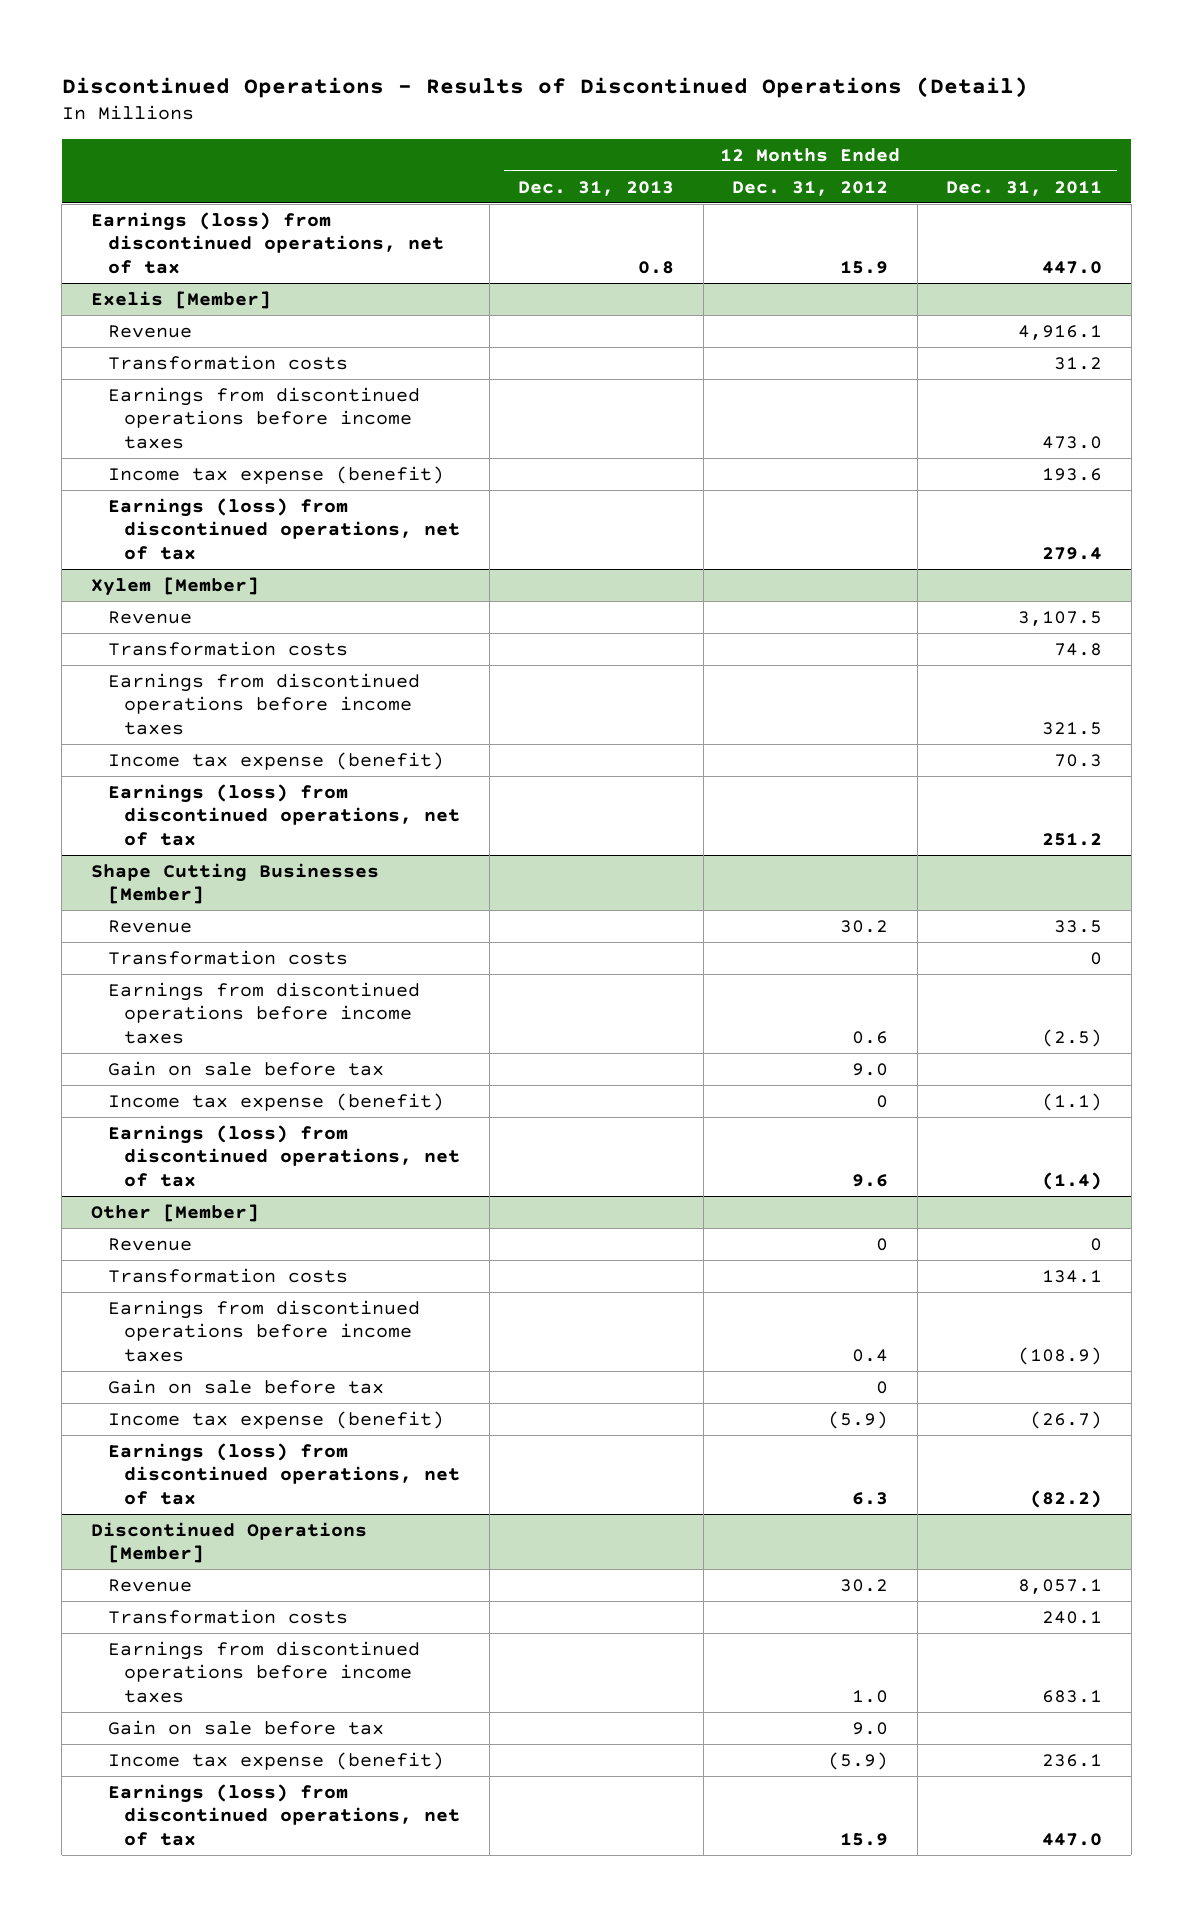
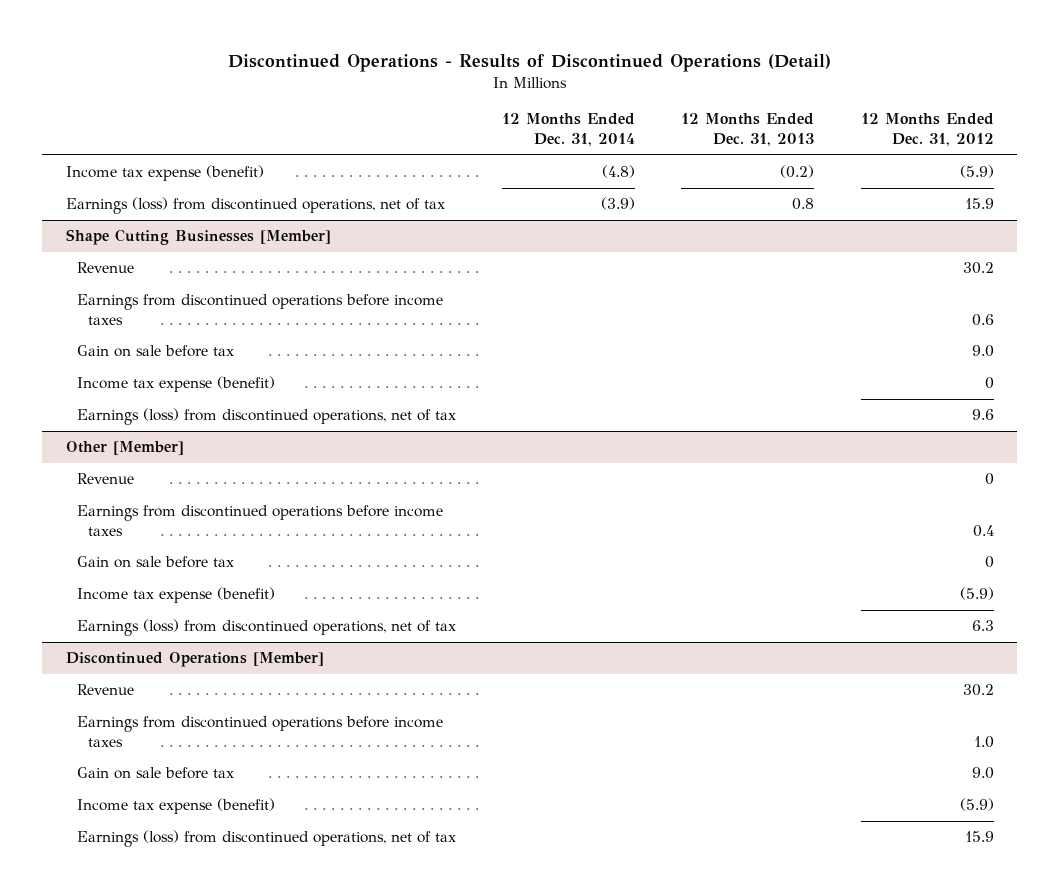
[946,180,1103,196] Dec. 31, 2011 -> none
none -> [502,113,636,147] 12 Months Ended Dec. 31, 2014
none -> [65,165,264,182] Income tax expense (benefit)
[90,290,271,309] Exelis [Member] -> none
[107,324,192,338] Revenue -> none
[107,354,348,370] Transformation costs -> none
[107,386,420,449] Earnings from discontinued operations before income taxes -> none
[107,465,444,484] Income tax expense (benefit) -> none
[107,497,461,560] Earnings (loss) from discontinued operations, net of tax -> none
[90,576,259,596] Xylem [Member] -> none
[107,610,192,624] Revenue -> none
[107,640,348,656] Transformation costs -> none
[107,672,420,735] Earnings from discontinued operations before income taxes -> none
[107,751,444,770] Income tax expense (benefit) -> none
[107,783,461,846] Earnings (loss) from discontinued operations, net of tax -> none
[107,949,348,965] Transformation costs -> none
[107,1267,348,1283] Transformation costs -> none
[107,1608,348,1624] Transformation costs -> none

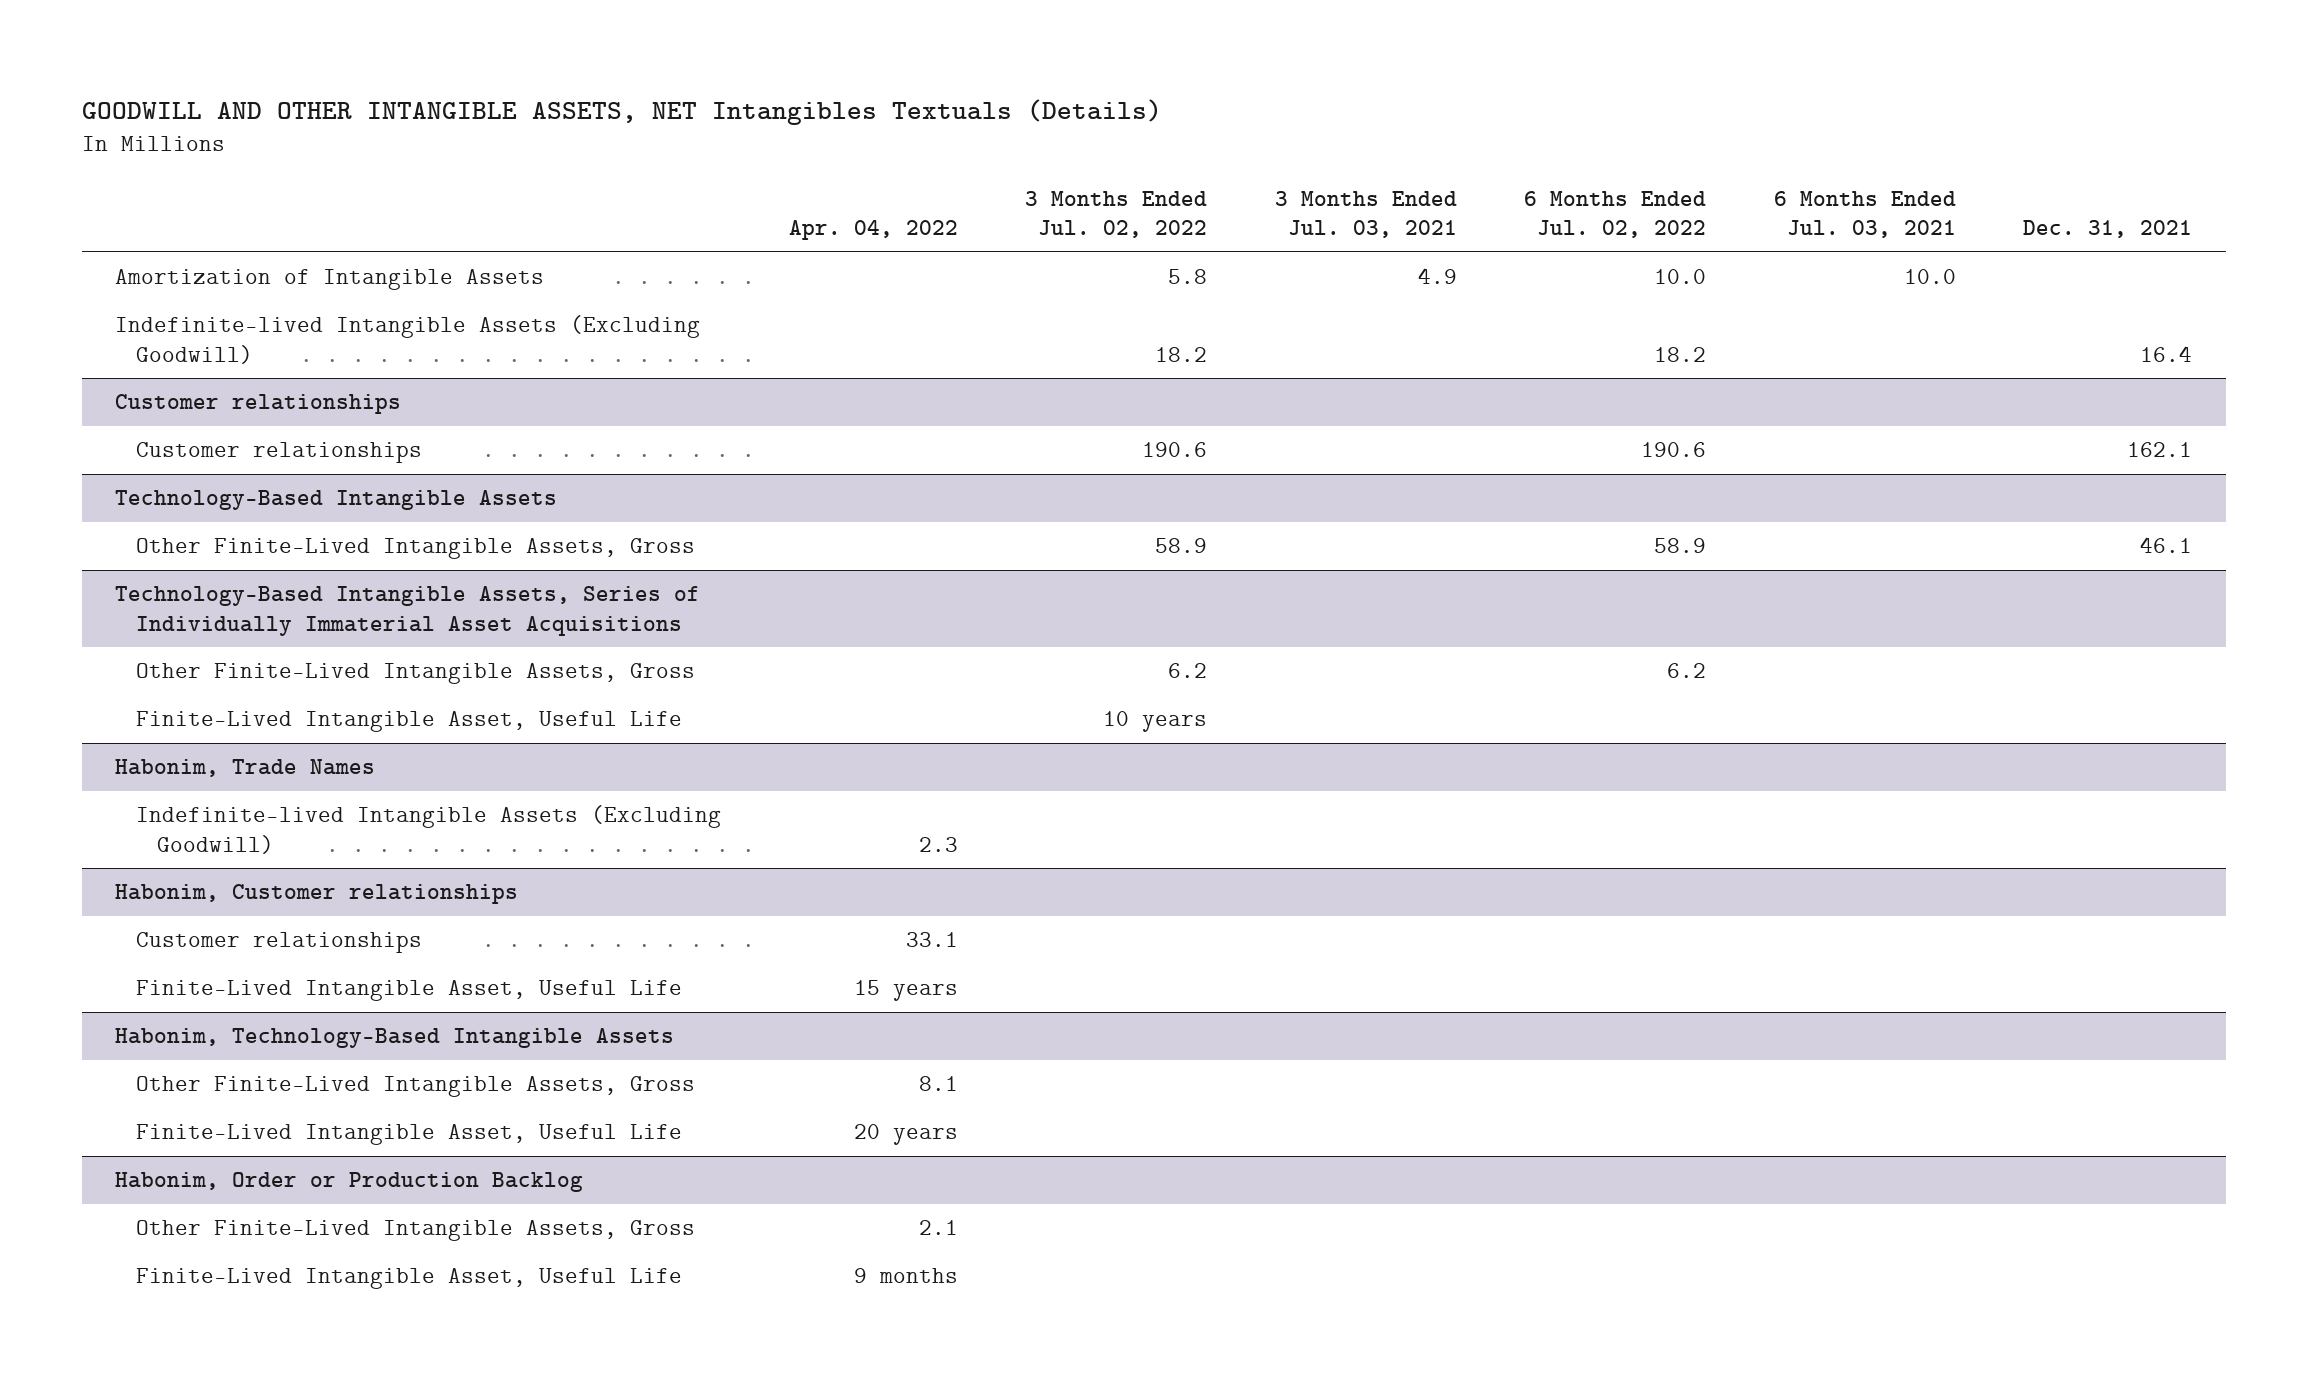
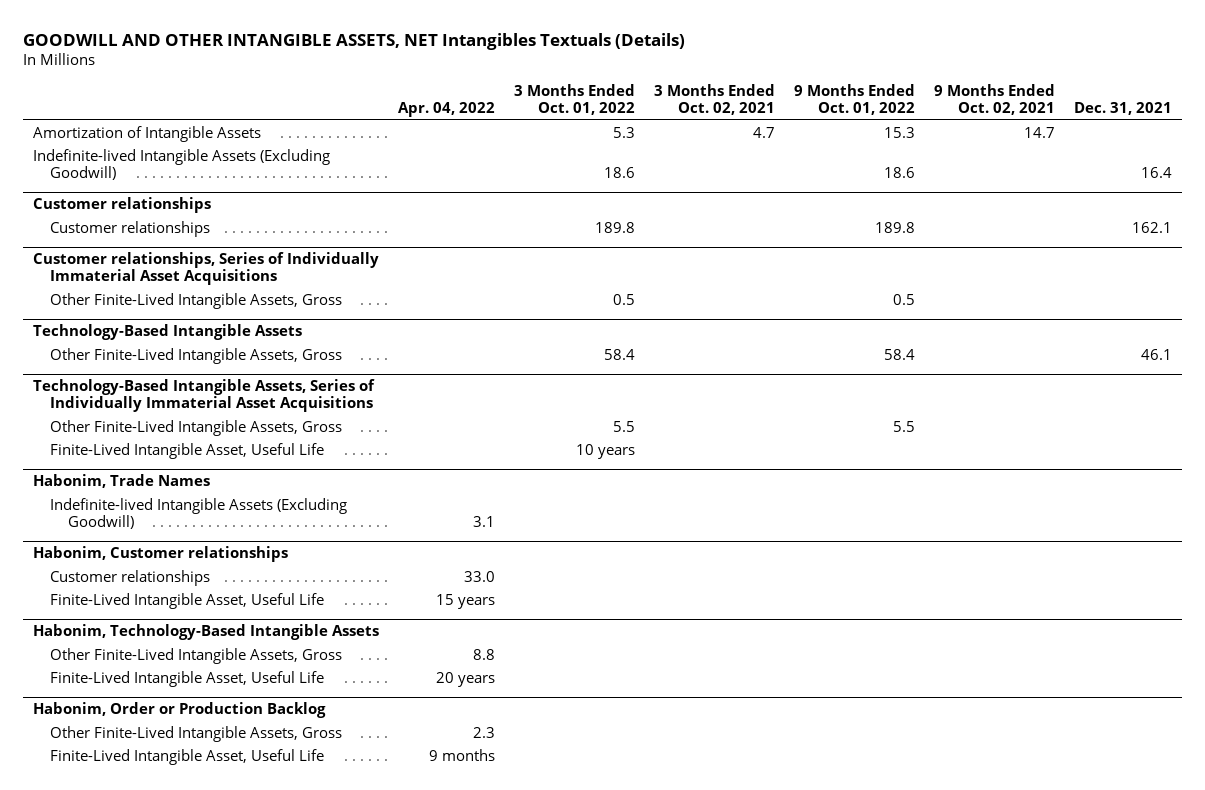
[1025,190,1208,239] 3 Months Ended Jul. 02, 2022 -> none
[1274,190,1457,239] 3 Months Ended Jul. 03, 2021 -> none
[1524,190,1707,239] 6 Months Ended Jul. 02, 2022 -> none
[1773,190,1956,239] 6 Months Ended Jul. 03, 2021 -> none
none -> [513,84,635,116] 3 Months Ended Oct. 01, 2022
none -> [653,84,775,116] 3 Months Ended Oct. 02, 2021
none -> [793,84,915,116] 9 Months Ended Oct. 01, 2022
none -> [934,84,1056,116] 9 Months Ended Oct. 02, 2021
none -> [32,252,379,286] Customer relationships, Series of Individually Immaterial Asset Acquisitions
none -> [50,292,343,309] Other Finite-Lived Intangible Assets, Gross
[918,836,958,852] 2.3 -> [472,515,495,527] 3.1
[905,932,958,948] 33.1 -> [463,570,495,582] 33.0
[918,1076,958,1092] 8.1 -> [472,648,495,660] 8.8
[918,1220,958,1236] 2.1 -> [472,726,495,738] 2.3

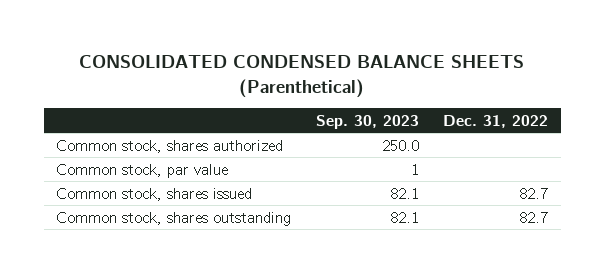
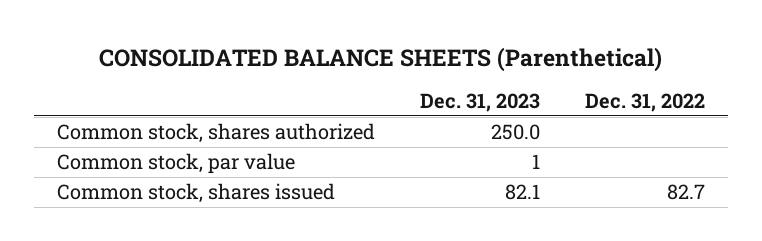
[79,55,525,98] CONSOLIDATED CONDENSED BALANCE SHEETS (Parenthetical) -> [98,46,662,72] CONSOLIDATED BALANCE SHEETS (Parenthetical)
[315,114,419,129] Sep. 30, 2023 -> none
none -> [419,92,540,112] Dec. 31, 2023
[56,211,292,226] Common stock, shares outstanding -> none

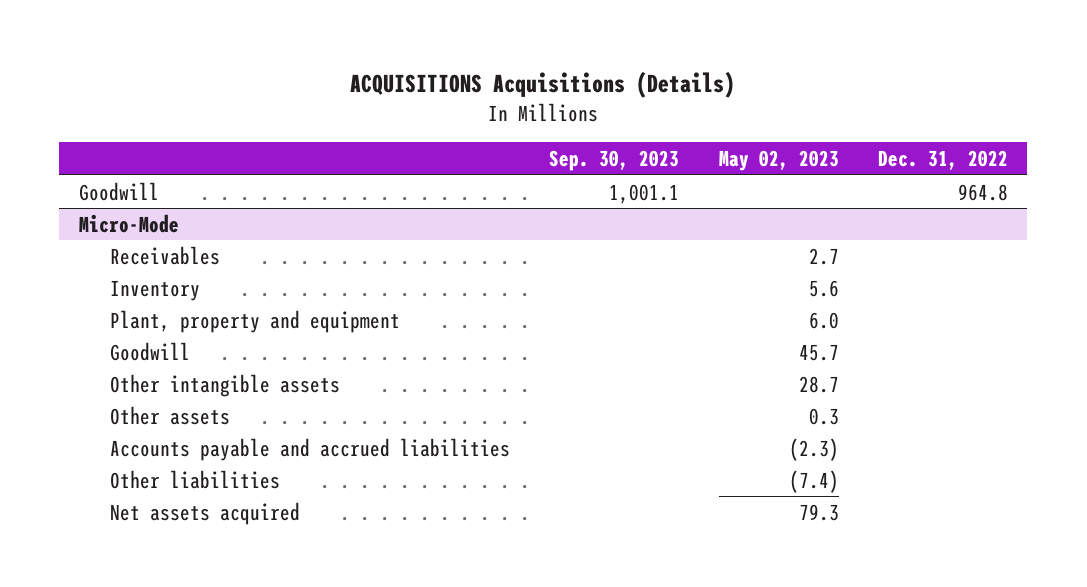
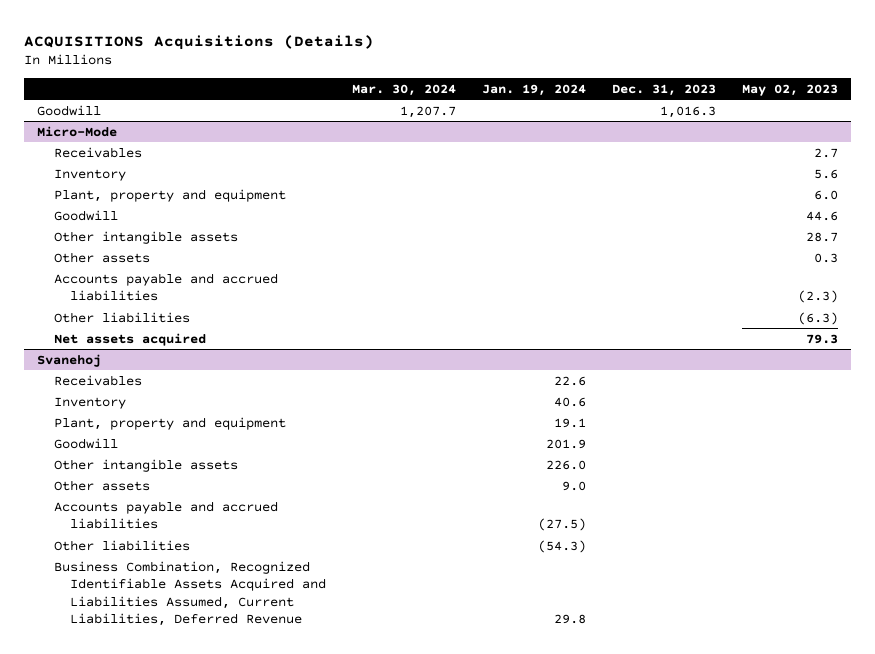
[549,149,680,171] Sep. 30, 2023 -> none
[877,149,1008,170] Dec. 31, 2022 -> none
none -> [351,83,456,96] Mar. 30, 2024
none -> [481,83,586,96] Jan. 19, 2024
none -> [612,83,717,96] Dec. 31, 2023
[798,343,839,361] 45.7 -> [806,210,839,221] 44.6
[788,469,839,493] (7.4) -> [798,311,839,325] (6.3)
none -> [37,353,102,367] Svanehoj
none -> [53,374,142,386] Receivables
none -> [53,396,126,409] Inventory
none -> [53,416,286,430] Plant, property and equipment
none -> [53,437,118,449] Goodwill
none -> [53,458,238,472] Other intangible assets
none -> [53,479,150,491] Other assets
none -> [53,500,278,530] Accounts payable and accrued liabilities
none -> [53,539,190,551] Other liabilities
none -> [53,560,326,627] Business Combination, Recognized Identifiable Assets Acquired and Liabilities Assumed, Current Liabilities, Deferred Revenue

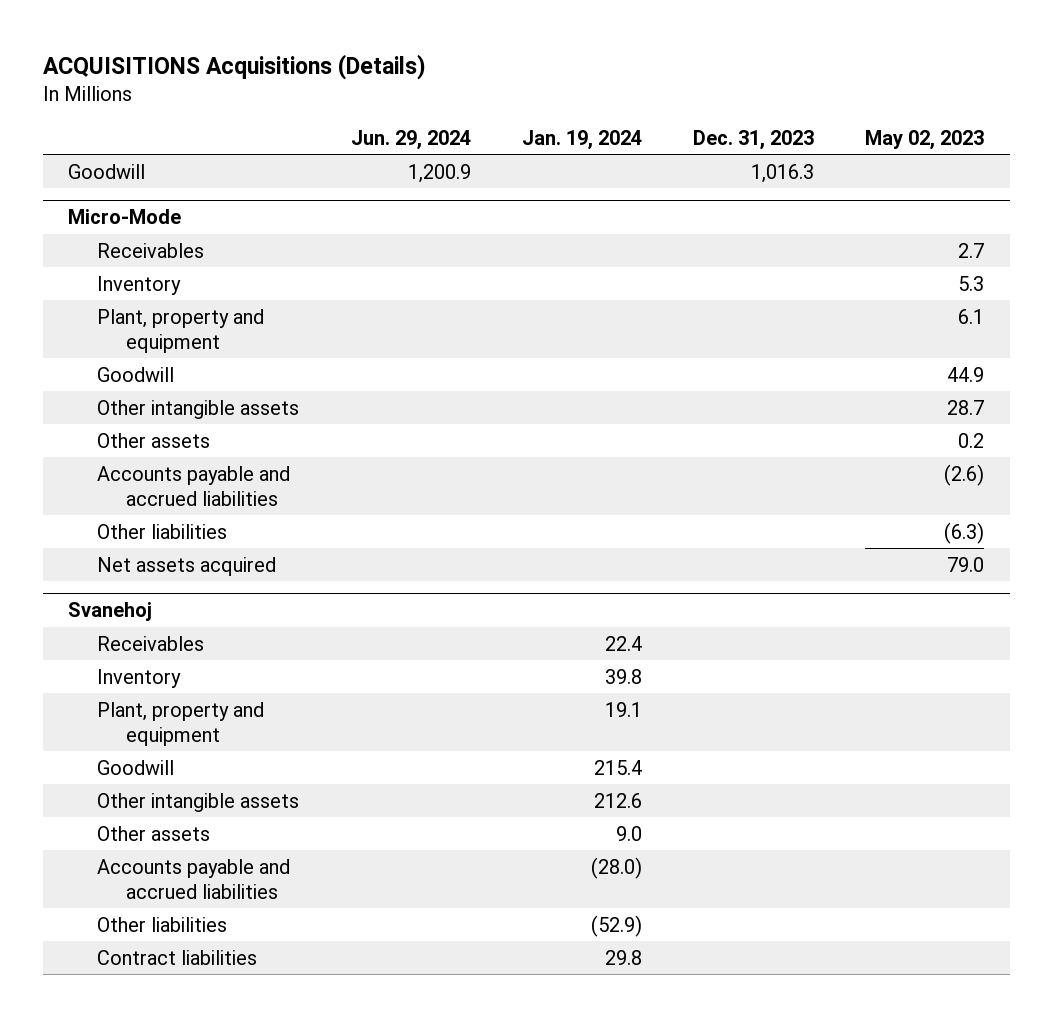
[351,83,456,96] Mar. 30, 2024 -> none
none -> [350,130,471,151] Jun. 29, 2024
[814,168,839,179] 5.6 -> [958,275,985,291] 5.3
[814,189,839,200] 6.0 -> [958,308,985,324] 6.1
[806,210,839,221] 44.6 -> [947,366,985,382] 44.9
[814,252,839,263] 0.3 -> [958,432,985,448] 0.2
[798,290,839,304] (2.3) -> [944,463,985,486] (2.6)
[806,333,839,344] 79.3 -> [947,556,985,572] 79.0
[553,375,586,386] 22.6 -> [604,635,642,651] 22.4
[553,396,586,407] 40.6 -> [604,668,642,684] 39.8
[545,438,586,449] 201.9 -> [593,759,642,775] 215.4
[545,459,586,470] 226.0 -> [593,792,642,808] 212.6
[537,518,586,532] (27.5) -> [590,856,642,879] (28.0)
[537,539,586,553] (54.3) -> [590,914,642,937] (52.9)
[53,560,326,627] Business Combination, Recognized Identifiable Assets Acquired and Liabilities Assumed, Current Liabilities, Deferred Revenue -> [97,949,258,965] Contract liabilities

